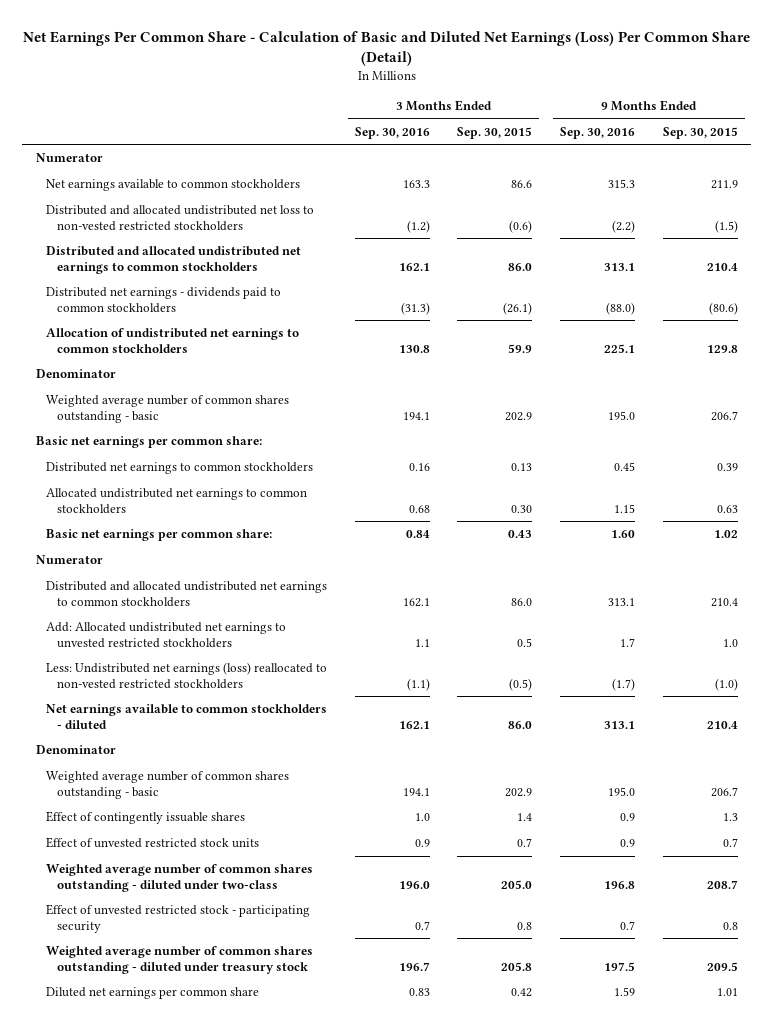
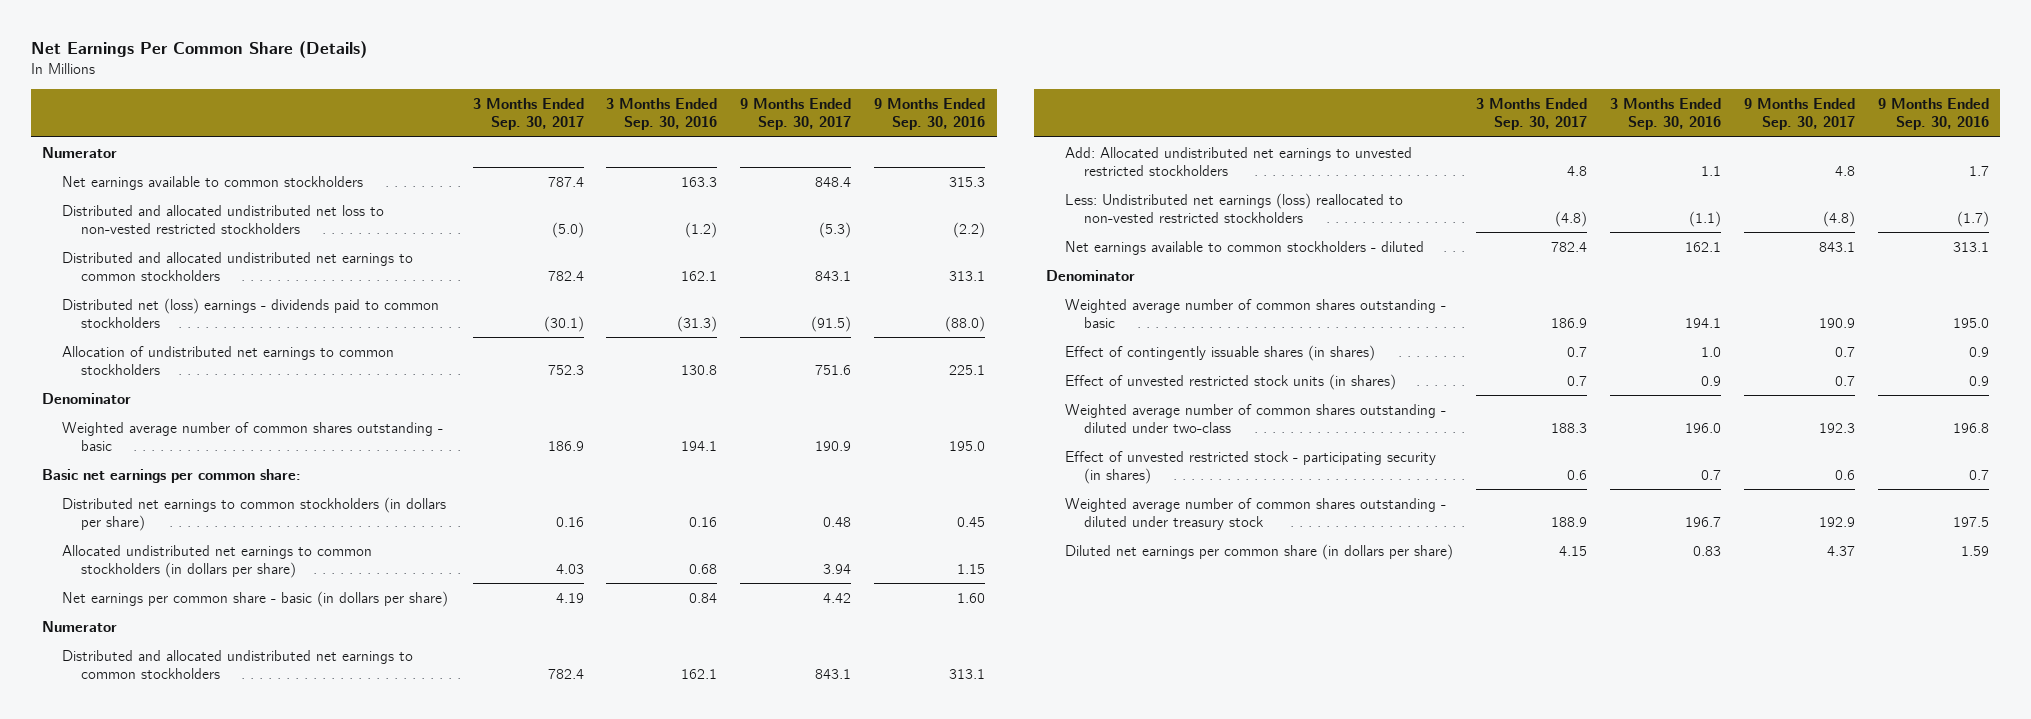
[22,30,750,67] Net Earnings Per Common Share - Calculation of Basic and Diluted Net Earnings (Loss) Per Common Share (Detail) -> [30,41,367,59] Net Earnings Per Common Share (Details)
[457,126,533,139] Sep. 30, 2015 -> none
[662,126,738,139] Sep. 30, 2015 -> none
none -> [472,98,584,131] 3 Months Ended Sep. 30, 2017
none -> [740,98,852,131] 9 Months Ended Sep. 30, 2017
[46,287,282,313] Distributed net earnings - dividends paid to common stockholders -> [61,297,439,328] Distributed net (loss) earnings - dividends paid to common stockholders
[46,462,314,475] Distributed net earnings to common stockholders -> [61,496,446,531] Distributed net earnings to common stockholders (in dollars per share)
[46,488,308,514] Allocated undistributed net earnings to common stockholders -> [61,544,372,578] Allocated undistributed net earnings to common stockholders (in dollars per share)
[46,529,273,542] Basic net earnings per common share: -> [61,590,448,607] Net earnings per common share - basic (in dollars per share)
[46,811,246,825] Effect of contingently issuable shares -> [1065,344,1376,361] Effect of contingently issuable shares (in shares)
[46,837,260,849] Effect of unvested restricted stock units -> [1065,373,1397,390] Effect of unvested restricted stock units (in shares)
[46,904,311,933] Effect of unvested restricted stock - participating security -> [1065,450,1437,484] Effect of unvested restricted stock - participating security (in shares)
[46,987,260,1000] Diluted net earnings per common share -> [1065,543,1454,560] Diluted net earnings per common share (in dollars per share)

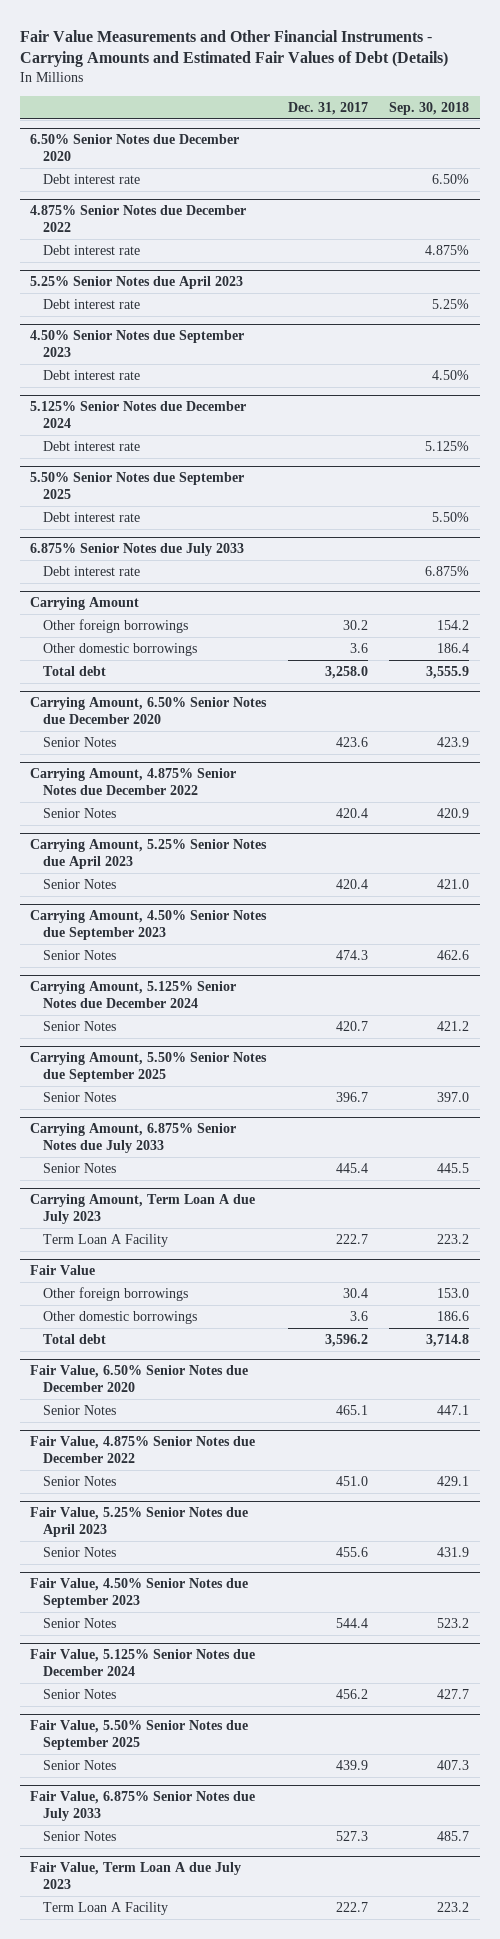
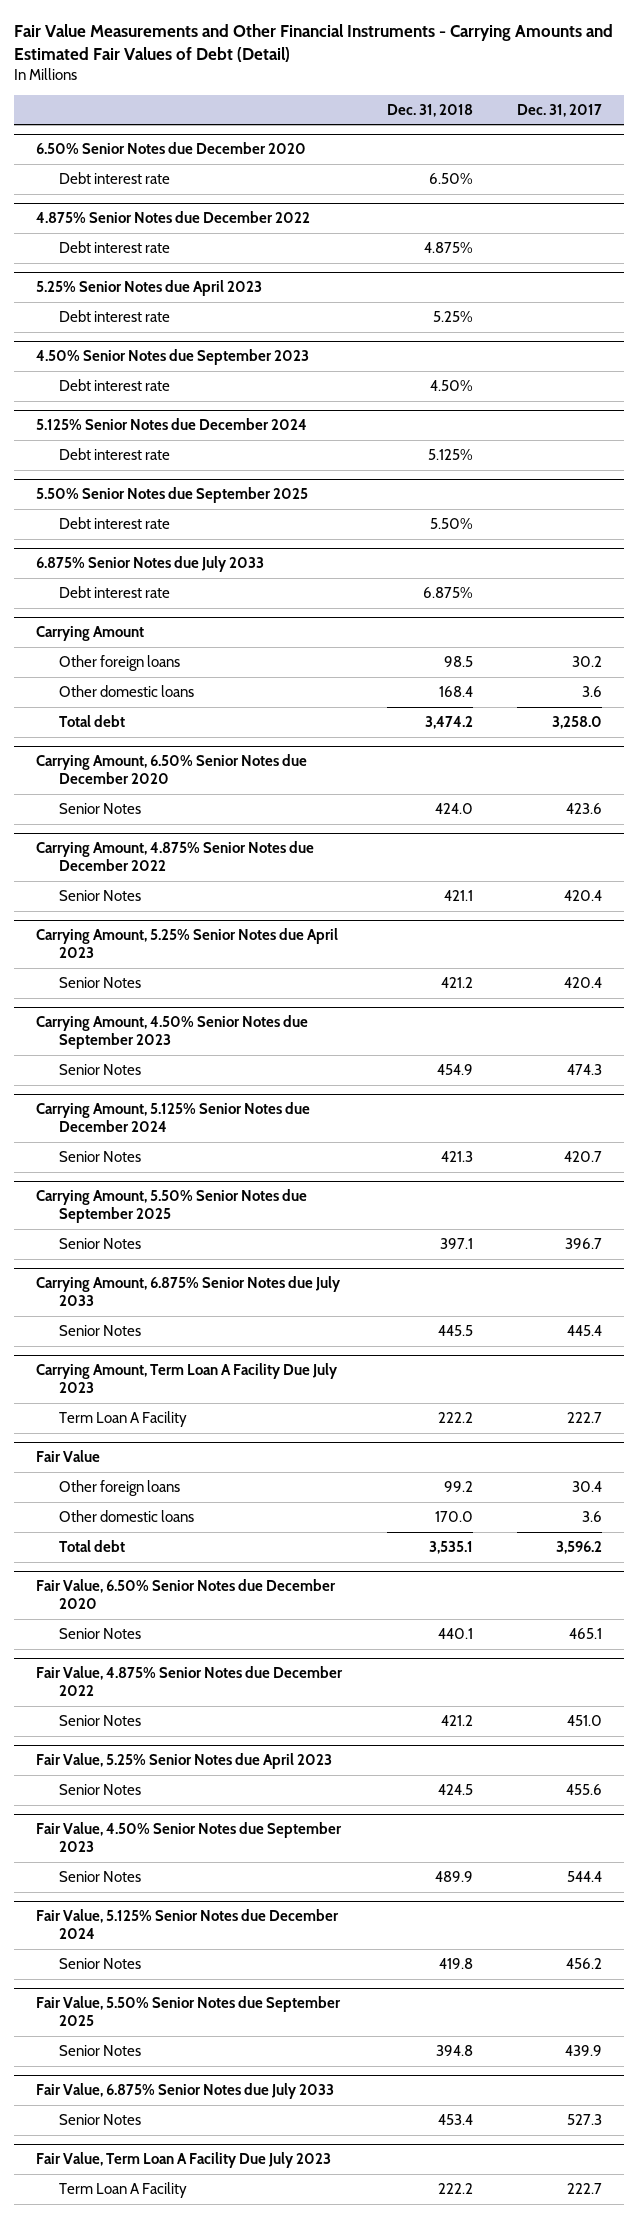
[19,29,448,68] Fair Value Measurements and Other Financial Instruments - Carrying Amounts and Estimated Fair Values of Debt (Details) -> [14,24,614,63] Fair Value Measurements and Other Financial Instruments - Carrying Amounts and Estimated Fair Values of Debt (Detail)
[389,101,470,115] Sep. 30, 2018 -> none
none -> [386,103,473,117] Dec. 31, 2018
[43,618,189,633] Other foreign borrowings -> [59,654,181,671] Other foreign loans
[43,642,198,656] Other domestic borrowings -> [59,684,195,697] Other domestic loans
[30,1194,256,1225] Carrying Amount, Term Loan A due July 2023 -> [36,1363,339,1394] Carrying Amount, Term Loan A Facility Due July 2023
[43,1286,189,1301] Other foreign borrowings -> [59,1479,181,1496] Other foreign loans
[43,1310,198,1324] Other domestic borrowings -> [59,1509,195,1522] Other domestic loans
[30,1862,242,1890] Fair Value, Term Loan A due July 2023 -> [36,2152,332,2169] Fair Value, Term Loan A Facility Due July 2023

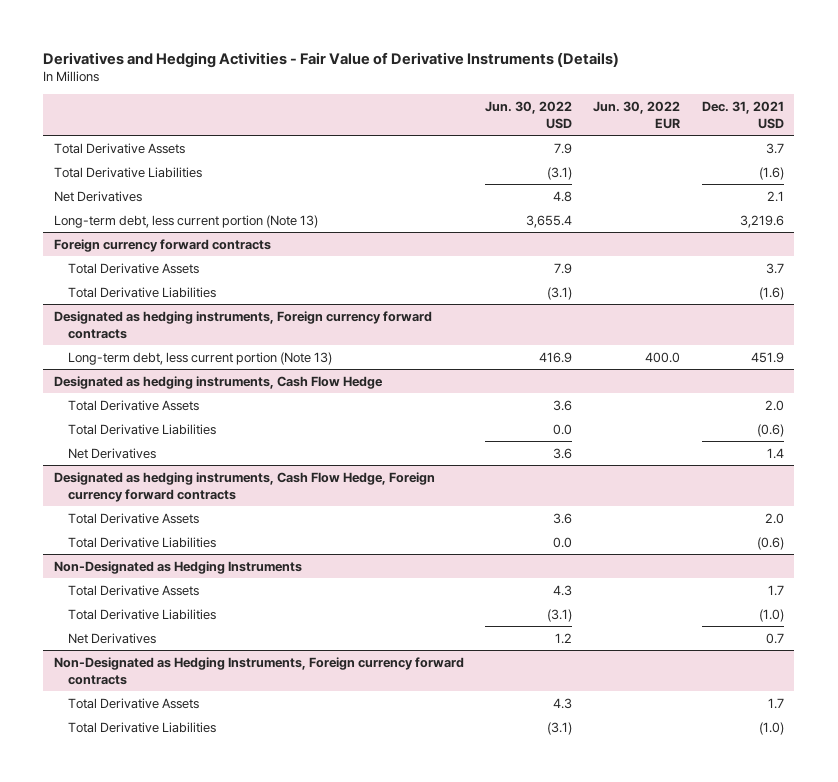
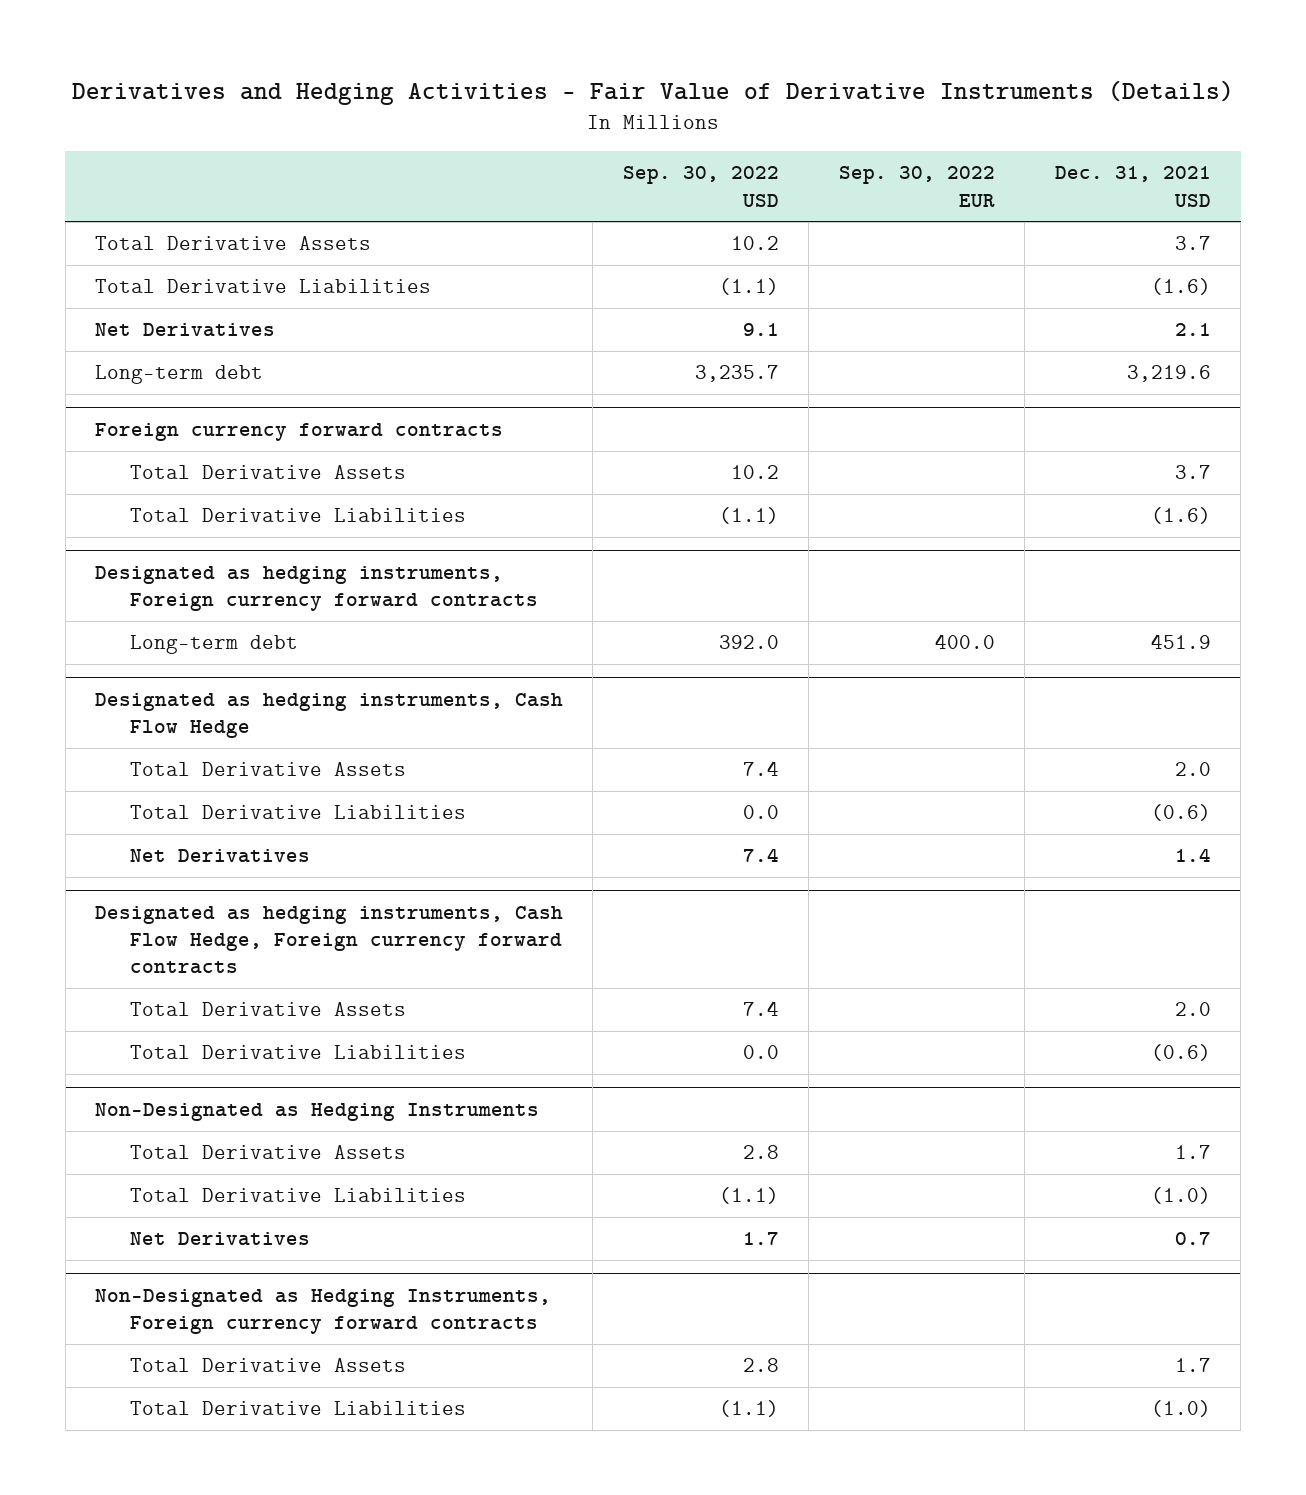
[485,101,573,129] Jun. 30, 2022 USD -> none
[593,101,681,129] Jun. 30, 2022 EUR -> none
none -> [622,166,779,207] Sep. 30, 2022 USD
none -> [838,166,995,207] Sep. 30, 2022 EUR
[53,214,318,228] Long-term debt, less current portion (Note 13) -> [95,365,264,385] Long-term debt
[67,351,332,365] Long-term debt, less current portion (Note 13) -> [130,635,299,655] Long-term debt

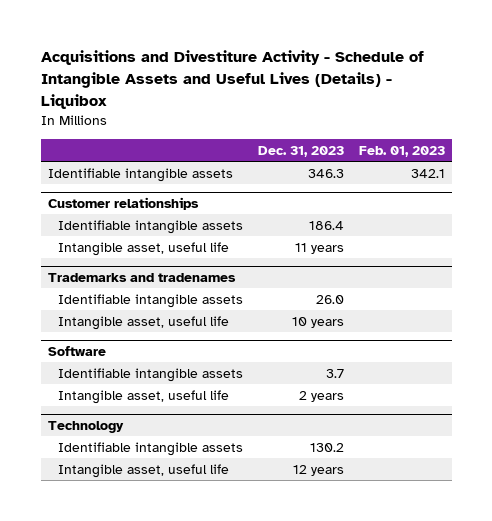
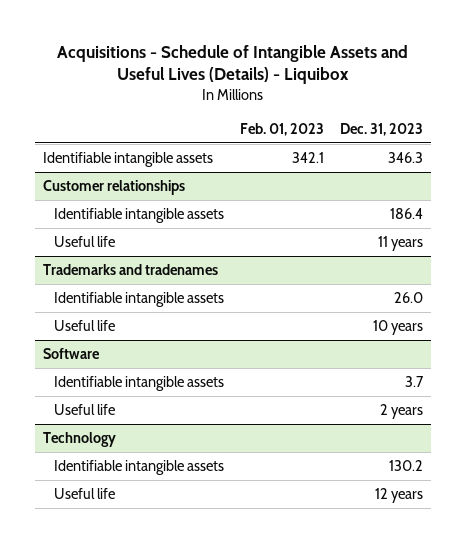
[40,50,424,110] Acquisitions and Divestiture Activity - Schedule of Intangible Assets and Useful Lives (Details) - Liquibox -> [56,44,408,85] Acquisitions - Schedule of Intangible Assets and Useful Lives (Details) - Liquibox
[58,241,230,256] Intangible asset, useful life -> [53,235,115,247] Useful life
[58,315,230,330] Intangible asset, useful life -> [53,319,115,331] Useful life
[58,389,230,404] Intangible asset, useful life -> [53,403,115,415] Useful life
[58,463,230,478] Intangible asset, useful life -> [53,487,115,499] Useful life

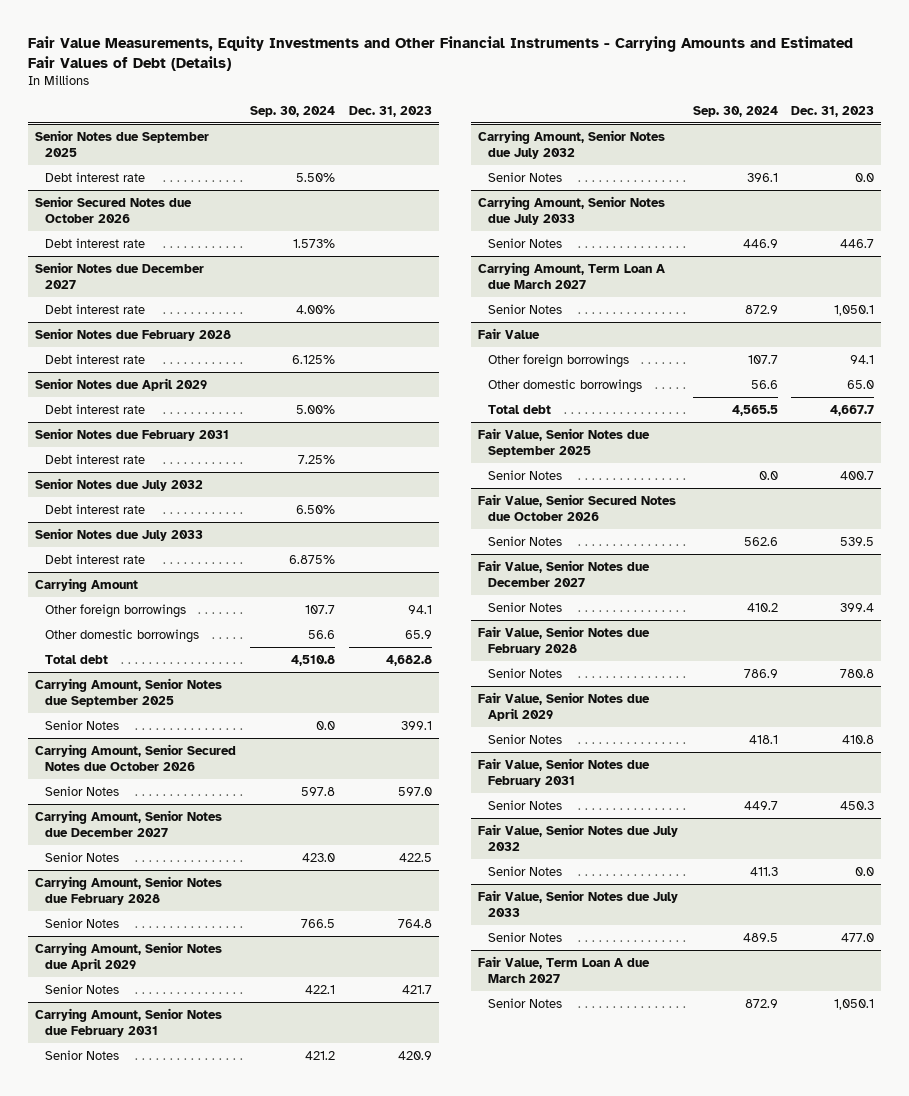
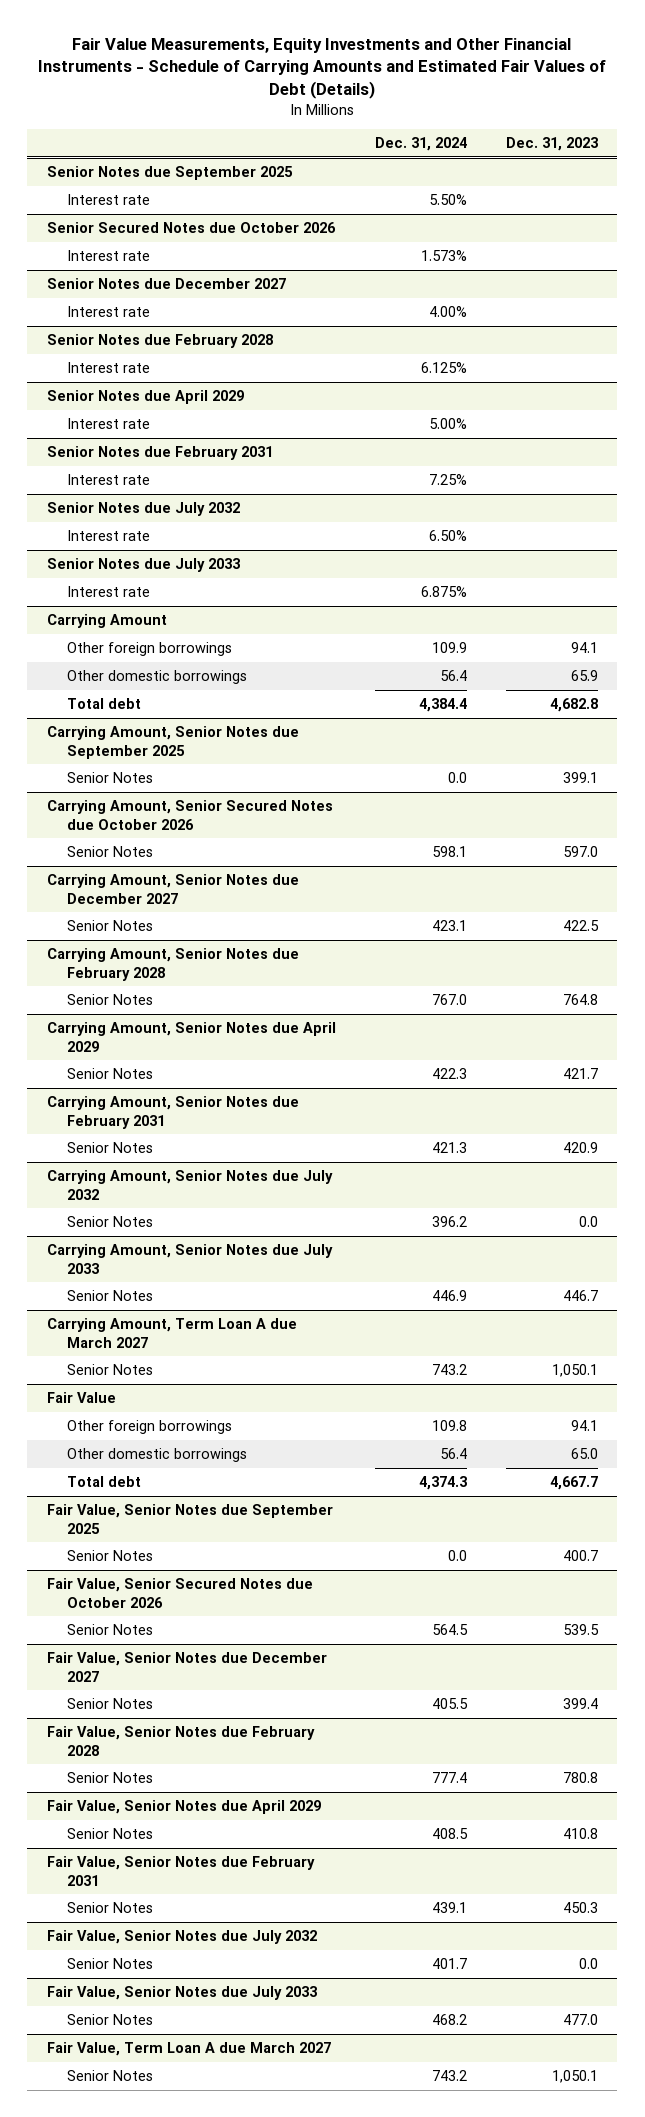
[27,35,853,71] Fair Value Measurements, Equity Investments and Other Financial Instruments - Carrying Amounts and Estimated Fair Values of Debt (Details) -> [38,37,607,99] Fair Value Measurements, Equity Investments and Other Financial Instruments - Schedule of Carrying Amounts and Estimated Fair Values of Debt (Details)
[249,105,335,117] Sep. 30, 2024 -> none
none -> [374,137,467,152] Dec. 31, 2024
[45,171,146,182] Debt interest rate -> [67,194,151,206] Interest rate
[45,237,146,248] Debt interest rate -> [67,250,151,262] Interest rate
[45,303,146,314] Debt interest rate -> [67,306,151,318] Interest rate
[45,353,146,364] Debt interest rate -> [67,362,151,374] Interest rate
[45,403,146,414] Debt interest rate -> [67,418,151,430] Interest rate
[45,453,146,464] Debt interest rate -> [67,474,151,486] Interest rate
[45,503,146,514] Debt interest rate -> [67,530,151,542] Interest rate
[45,553,146,564] Debt interest rate -> [67,586,151,598] Interest rate

